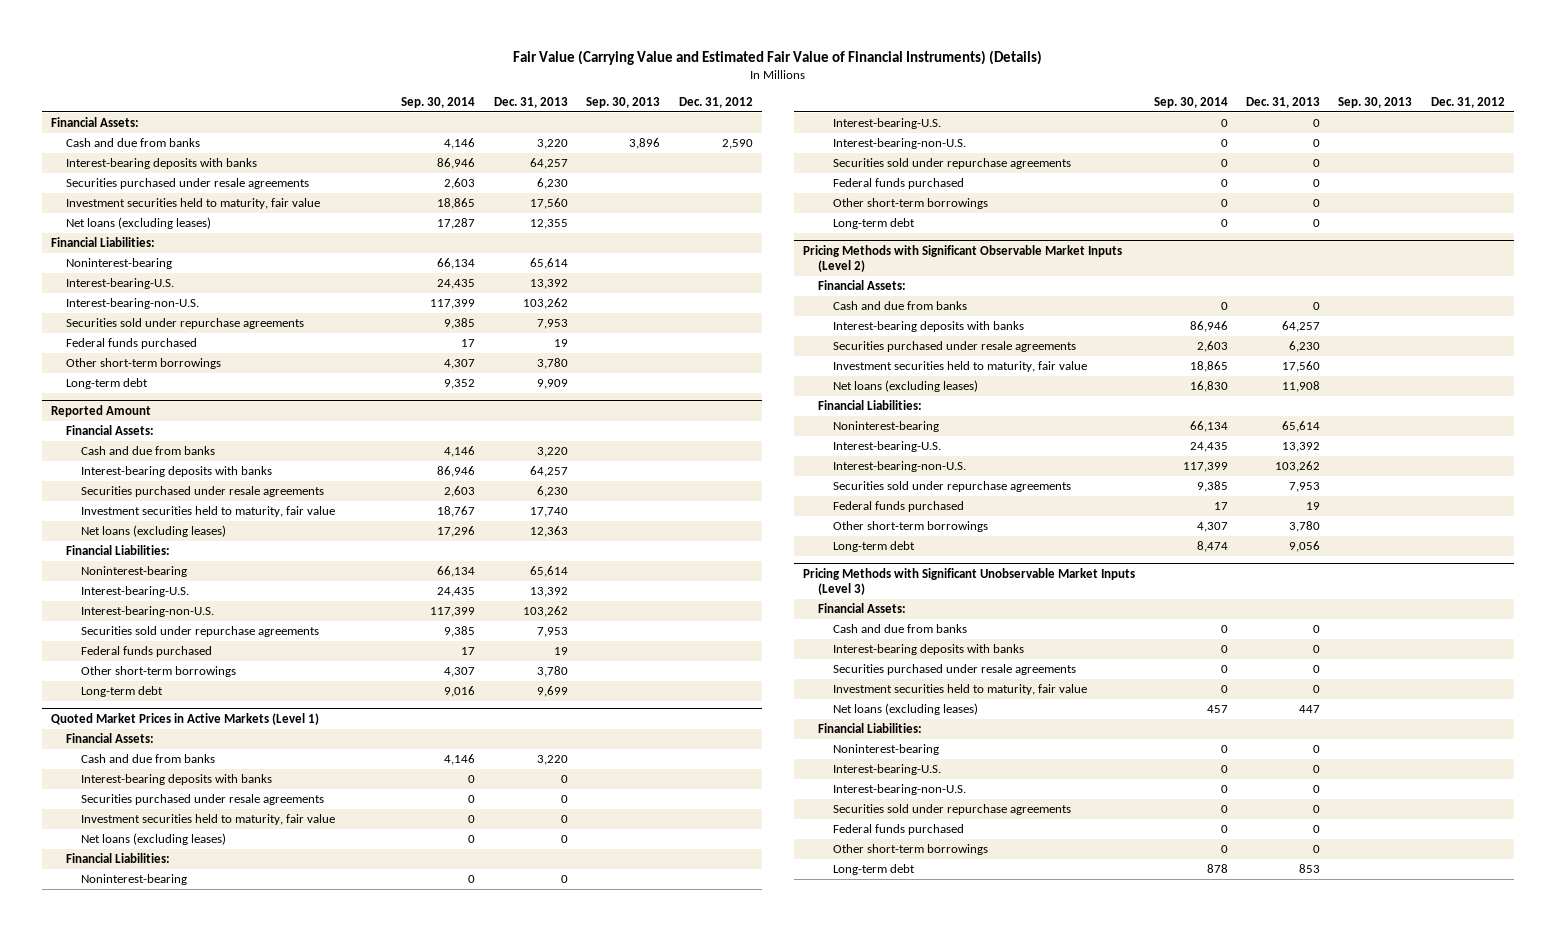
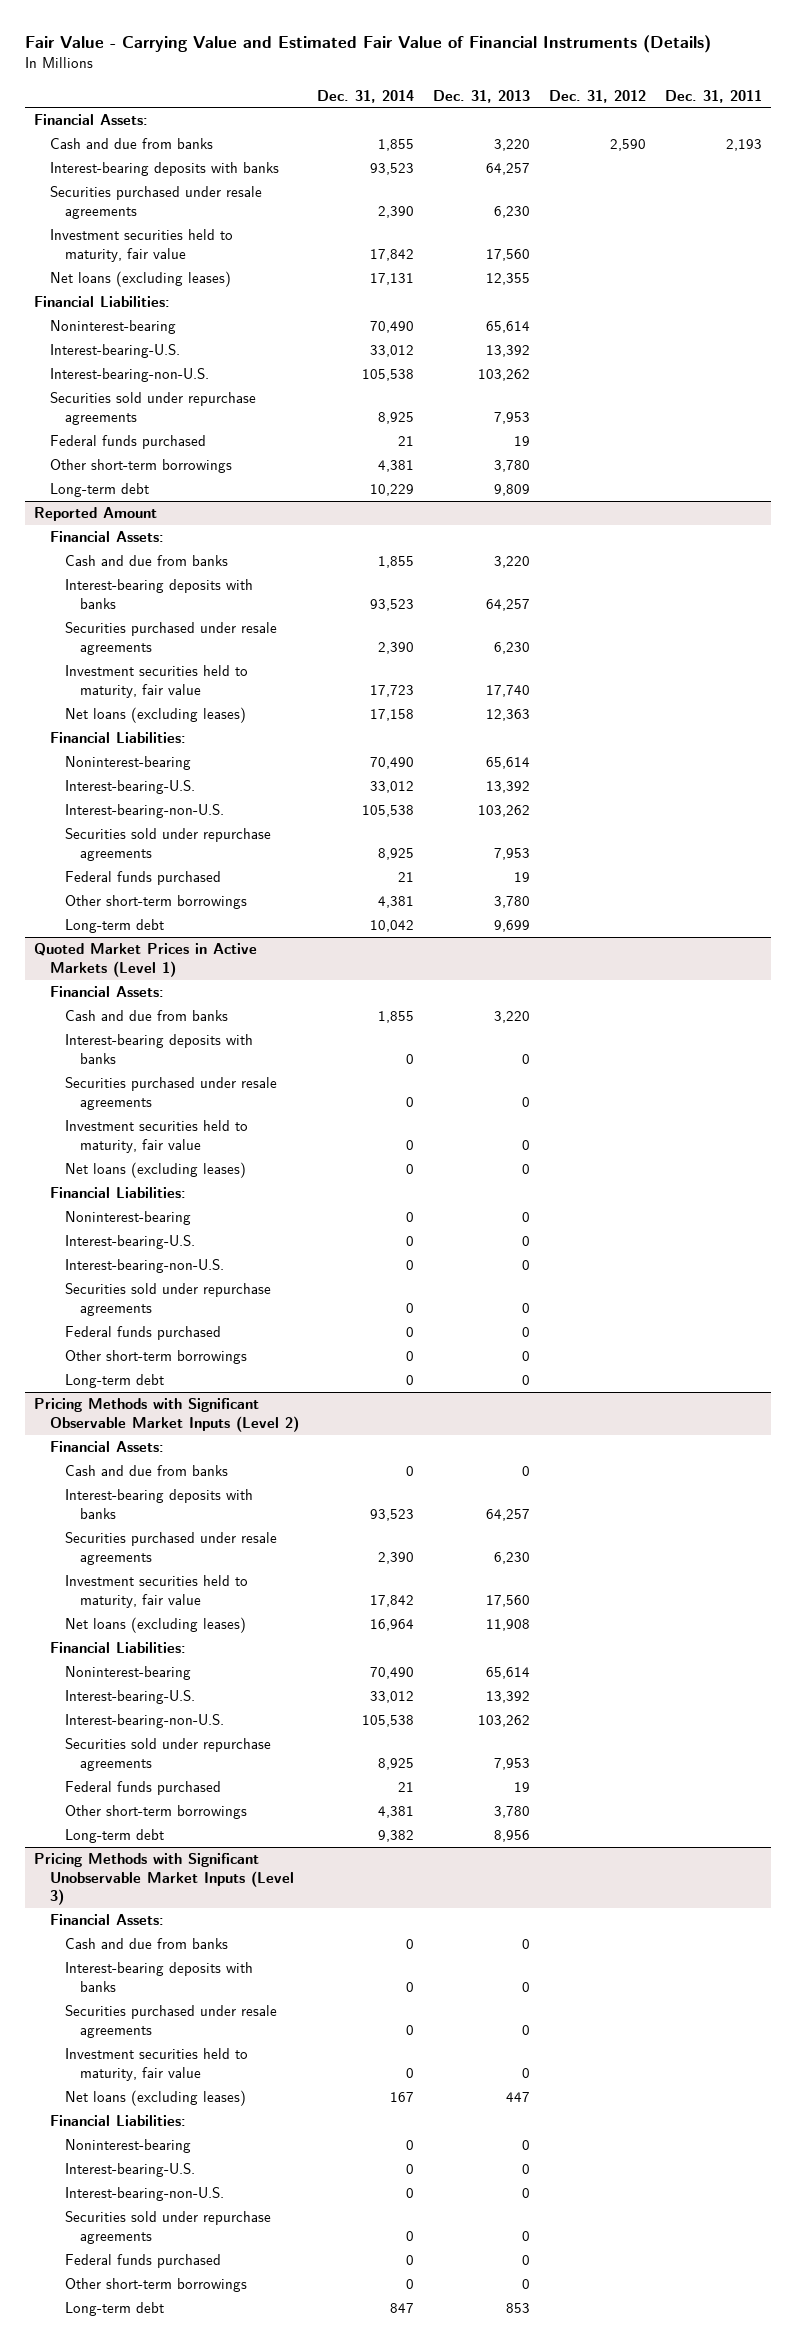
[512,49,1042,65] Fair Value (Carrying Value and Estimated Fair Value of Financial Instruments) (Details) -> [25,35,712,54] Fair Value - Carrying Value and Estimated Fair Value of Financial Instruments (Details)
[401,96,476,108] Sep. 30, 2014 -> none
[586,96,661,108] Sep. 30, 2013 -> none
none -> [317,89,415,103] Dec. 31, 2014
none -> [664,89,762,103] Dec. 31, 2011
[536,379,568,390] 9,909 -> [494,484,531,497] 9,809
[1288,541,1320,553] 9,056 -> [494,1830,531,1843] 8,956

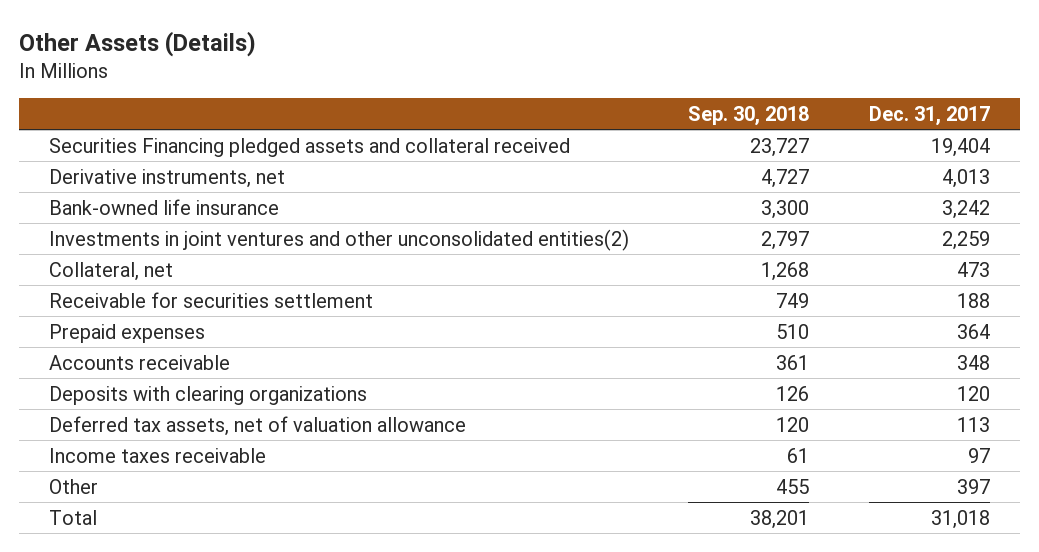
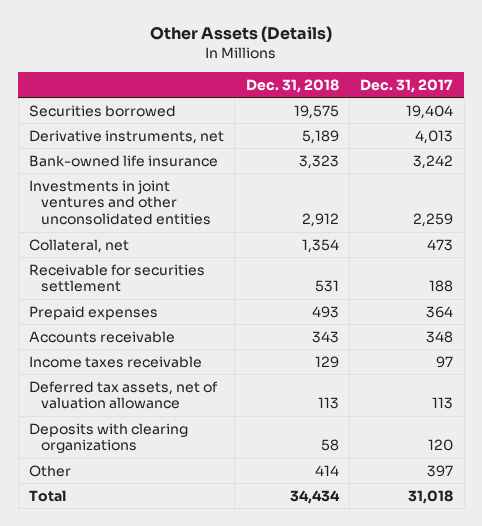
[688,105,810,126] Sep. 30, 2018 -> none
none -> [245,78,339,93] Dec. 31, 2018
[48,137,570,157] Securities Financing pledged assets and collateral received -> [28,104,176,117] Securities borrowed
[48,228,629,251] Investments in joint ventures and other unconsolidated entities(2) -> [28,179,212,226] Investments in joint ventures and other unconsolidated entities
[48,415,466,436] Deferred tax assets, net of valuation allowance -> [28,380,218,410] Deferred tax assets, net of valuation allowance
[48,385,367,405] Deposits with clearing organizations -> [28,422,188,454] Deposits with clearing organizations

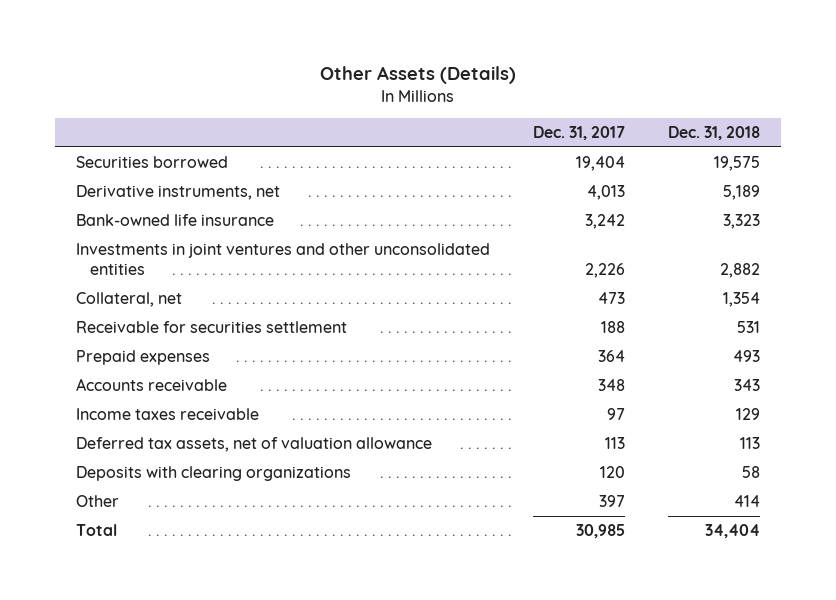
[301,213,339,228] 2,912 -> [719,262,760,278] 2,882
[413,213,454,228] 2,259 -> [584,262,625,278] 2,226
[289,489,340,504] 34,434 -> [704,524,760,539] 34,404
[408,489,454,504] 31,018 -> [575,524,625,539] 30,985

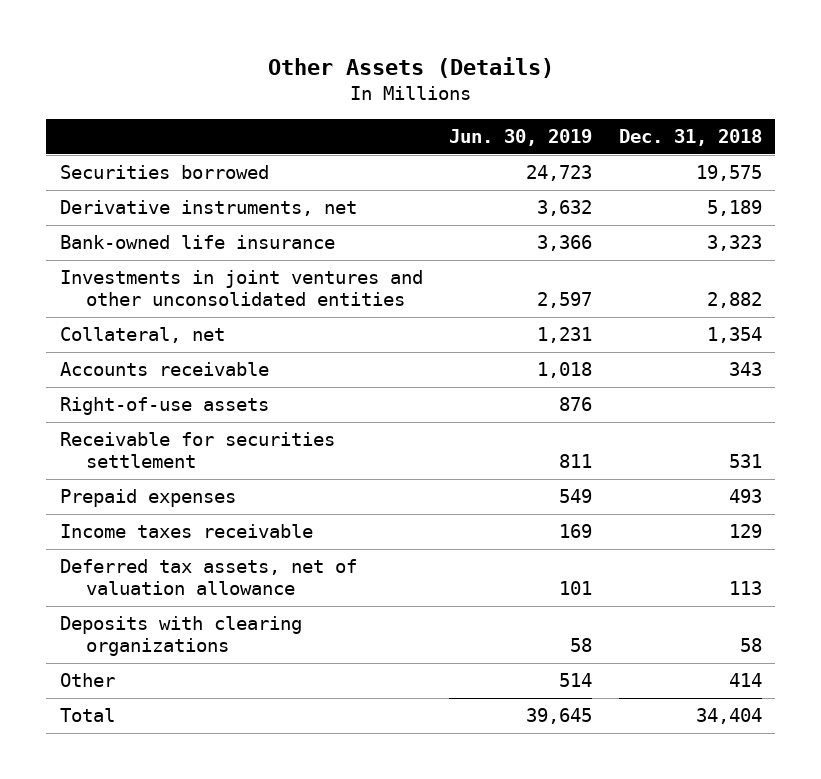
[532,126,625,141] Dec. 31, 2017 -> none
none -> [449,128,593,146] Jun. 30, 2019
[76,378,228,392] Accounts receivable -> [59,362,269,377] Accounts receivable
none -> [59,397,269,416] Right-of-use assets

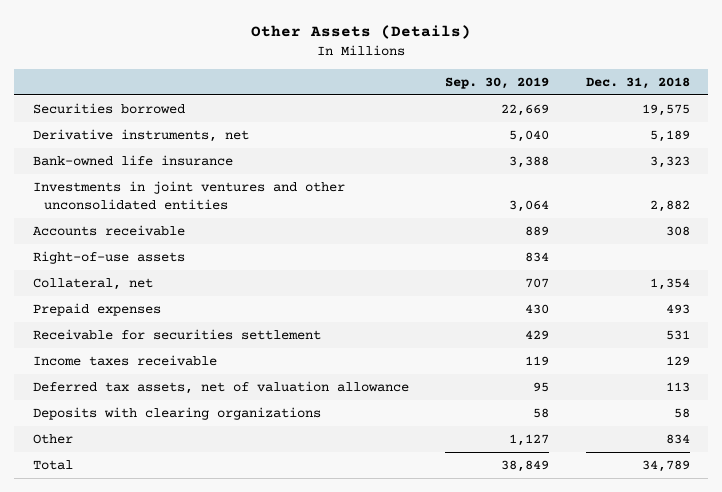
[449,128,593,146] Jun. 30, 2019 -> none
none -> [445,76,550,89] Sep. 30, 2019
[728,362,762,377] 343 -> [665,226,690,237] 308
[59,327,225,344] Collateral, net -> [32,278,153,291] Collateral, net
[59,432,335,469] Receivable for securities settlement -> [32,329,321,341] Receivable for securities settlement
[728,673,762,688] 414 -> [665,434,690,445] 834
[695,708,762,725] 34,404 -> [641,460,690,473] 34,789

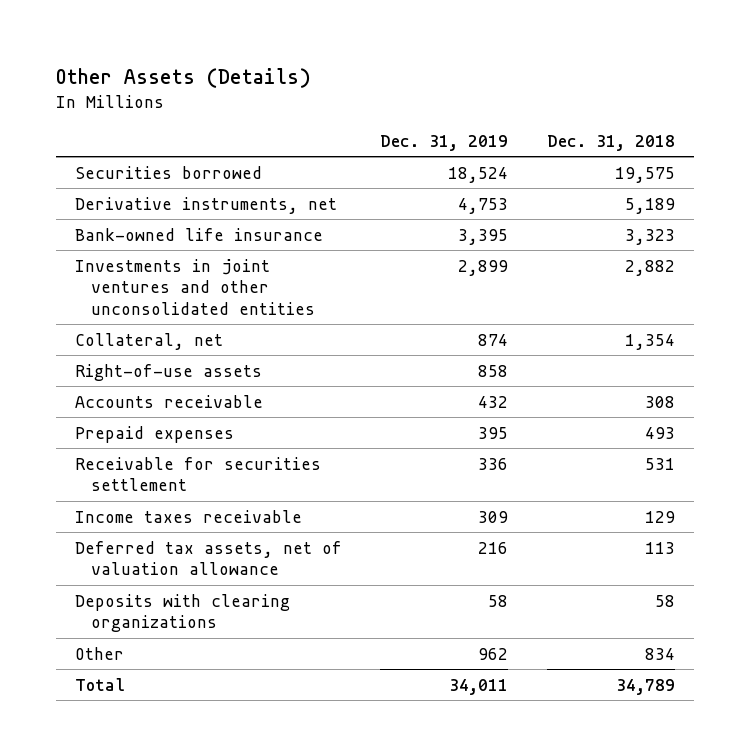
[445,76,550,89] Sep. 30, 2019 -> none
none -> [380,134,509,151] Dec. 31, 2019
[32,251,185,265] Right-of-use assets -> [75,363,263,381] Right-of-use assets
[32,225,185,237] Accounts receivable -> [75,394,264,408] Accounts receivable

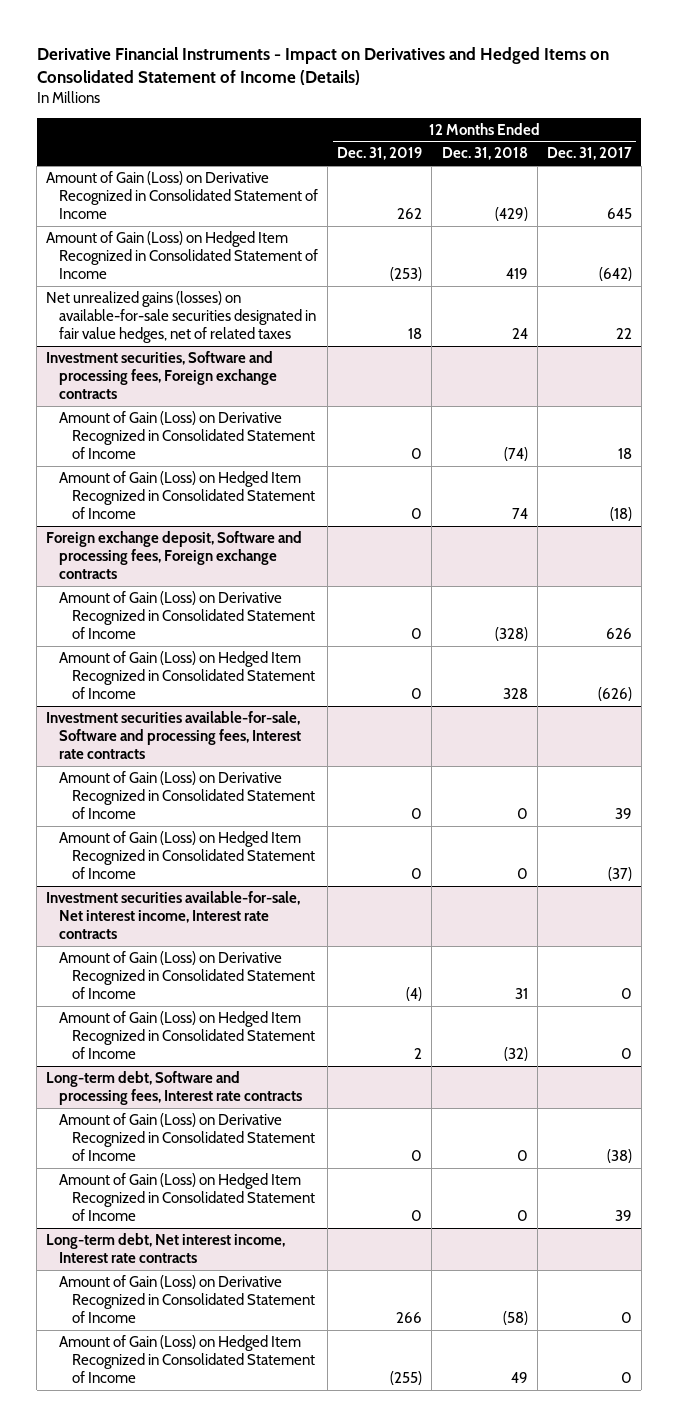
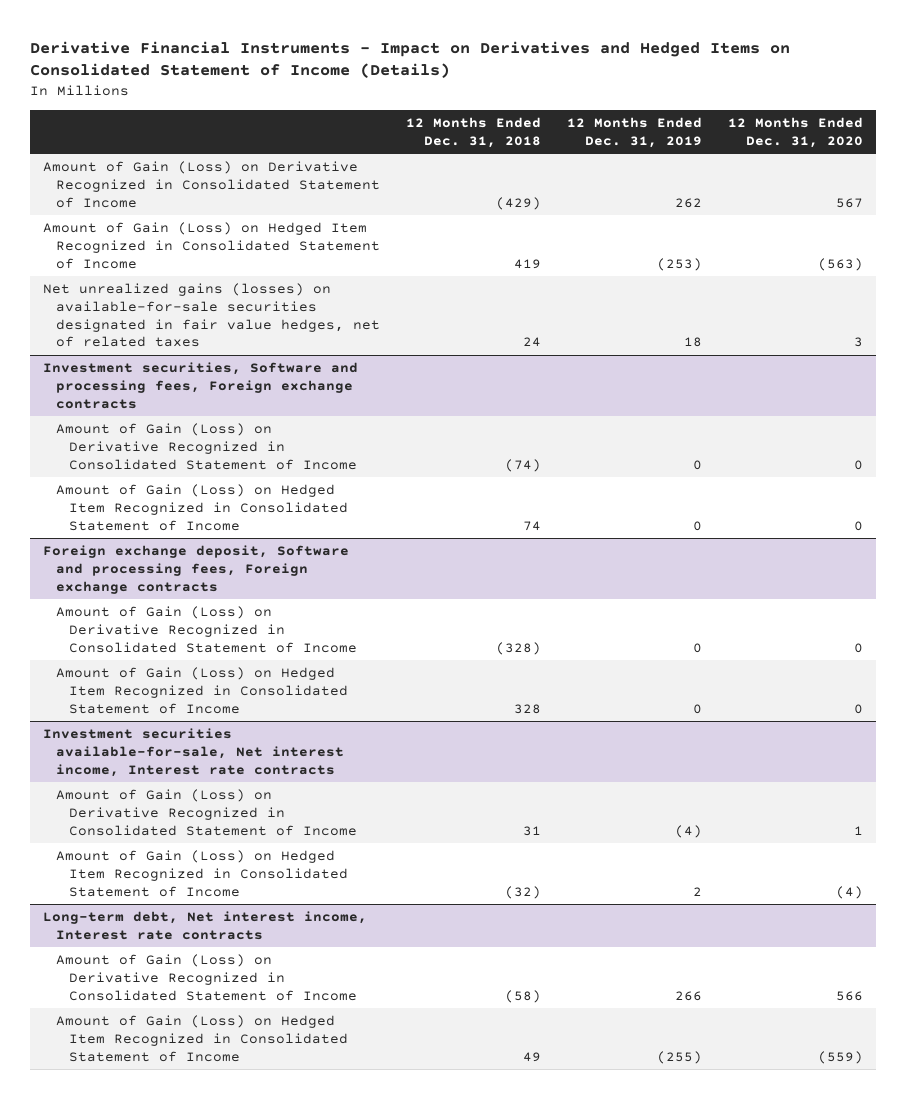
[546,147,632,161] Dec. 31, 2017 -> none
none -> [728,117,864,148] 12 Months Ended Dec. 31, 2020
[46,711,302,759] Investment securities available-for-sale, Software and processing fees, Interest rate contracts -> none
[59,771,315,819] Amount of Gain (Loss) on Derivative Recognized in Consolidated Statement of Income -> none
[59,831,315,879] Amount of Gain (Loss) on Hedged Item Recognized in Consolidated Statement of Income -> none
[46,1071,303,1105] Long-term debt, Software and processing fees, Interest rate contracts -> none
[59,1113,315,1161] Amount of Gain (Loss) on Derivative Recognized in Consolidated Statement of Income -> none
[59,1173,315,1221] Amount of Gain (Loss) on Hedged Item Recognized in Consolidated Statement of Income -> none

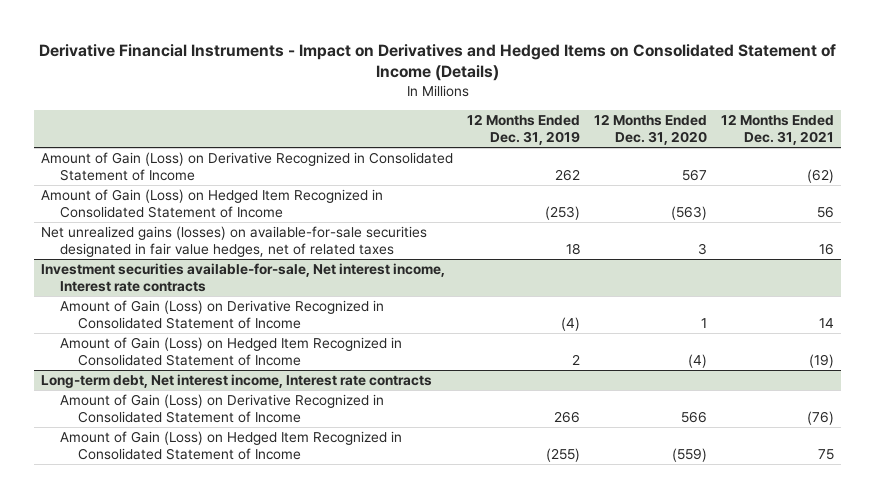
[405,117,541,148] 12 Months Ended Dec. 31, 2018 -> none
none -> [720,114,834,145] 12 Months Ended Dec. 31, 2021
[42,362,358,409] Investment securities, Software and processing fees, Foreign exchange contracts -> none
[55,423,357,470] Amount of Gain (Loss) on Derivative Recognized in Consolidated Statement of Income -> none
[55,484,348,531] Amount of Gain (Loss) on Hedged Item Recognized in Consolidated Statement of Income -> none
[42,545,349,594] Foreign exchange deposit, Software and processing fees, Foreign exchange contracts -> none
[55,606,357,653] Amount of Gain (Loss) on Derivative Recognized in Consolidated Statement of Income -> none
[55,667,348,714] Amount of Gain (Loss) on Hedged Item Recognized in Consolidated Statement of Income -> none

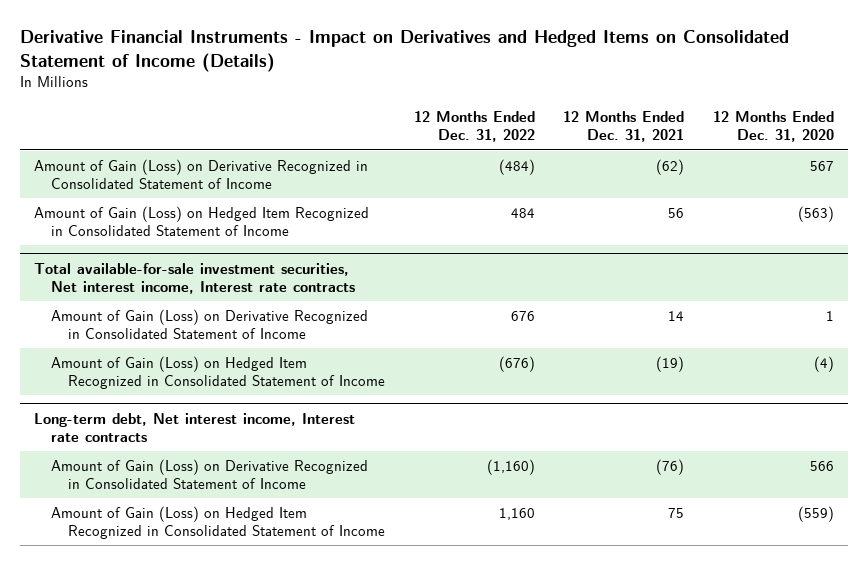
[467,114,581,145] 12 Months Ended Dec. 31, 2019 -> none
none -> [413,111,535,143] 12 Months Ended Dec. 31, 2022
[41,226,428,257] Net unrealized gains (losses) on available-for-sale securities designated in fair value hedges, net of related taxes -> none
[41,263,446,292] Investment securities available-for-sale, Net interest income, Interest rate contracts -> [33,262,355,294] Total available-for-sale investment securities, Net interest income, Interest rate contracts

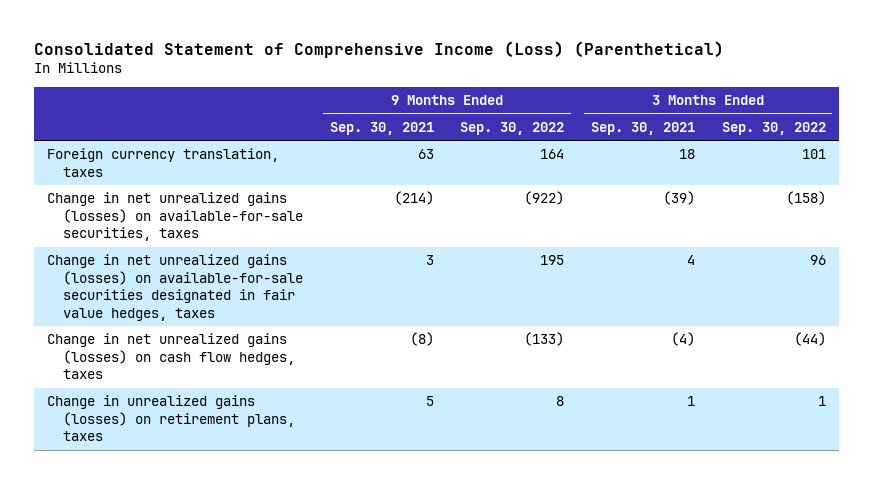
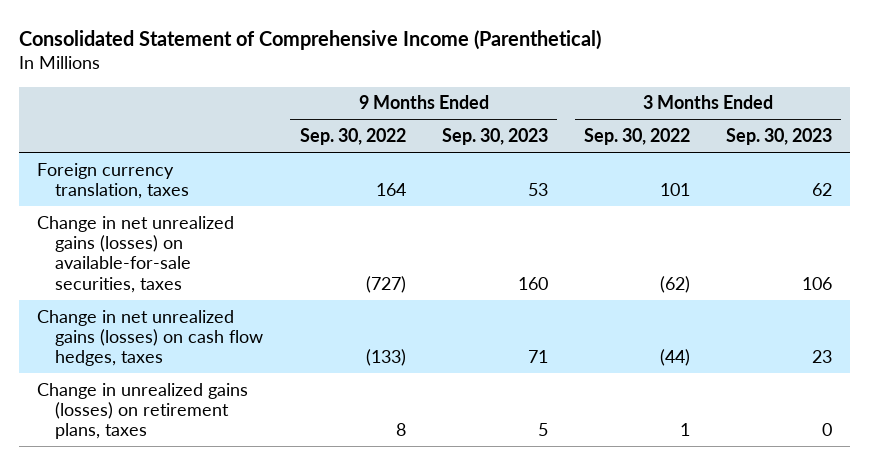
[33,40,724,58] Consolidated Statement of Comprehensive Income (Loss) (Parenthetical) -> [18,29,601,50] Consolidated Statement of Comprehensive Income (Parenthetical)
[329,121,434,135] Sep. 30, 2021 -> none
[590,121,695,135] Sep. 30, 2021 -> none
none -> [441,127,548,145] Sep. 30, 2023
none -> [725,127,832,145] Sep. 30, 2023
[47,254,303,321] Change in net unrealized gains (losses) on available-for-sale securities designated in fair value hedges, taxes -> none
[524,191,565,206] (922) -> [365,275,406,293] (727)
[785,191,826,206] (158) -> [659,275,690,293] (62)

